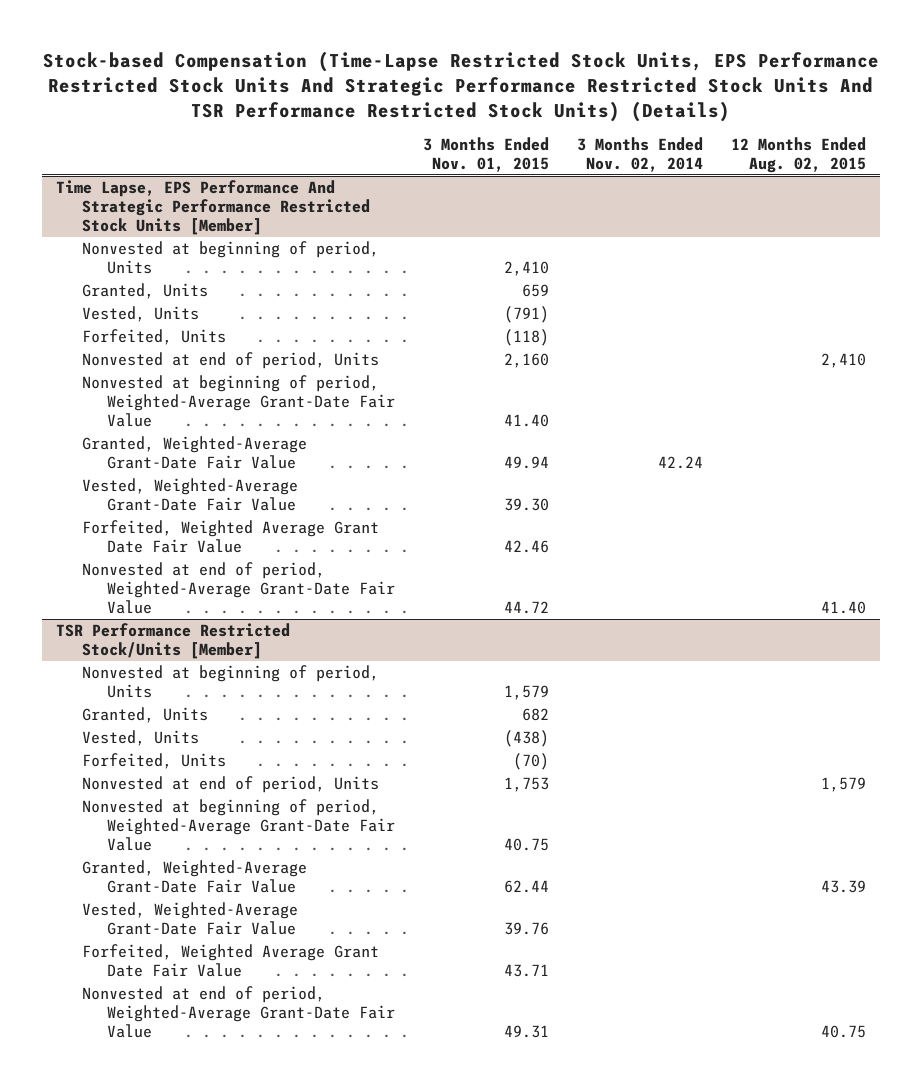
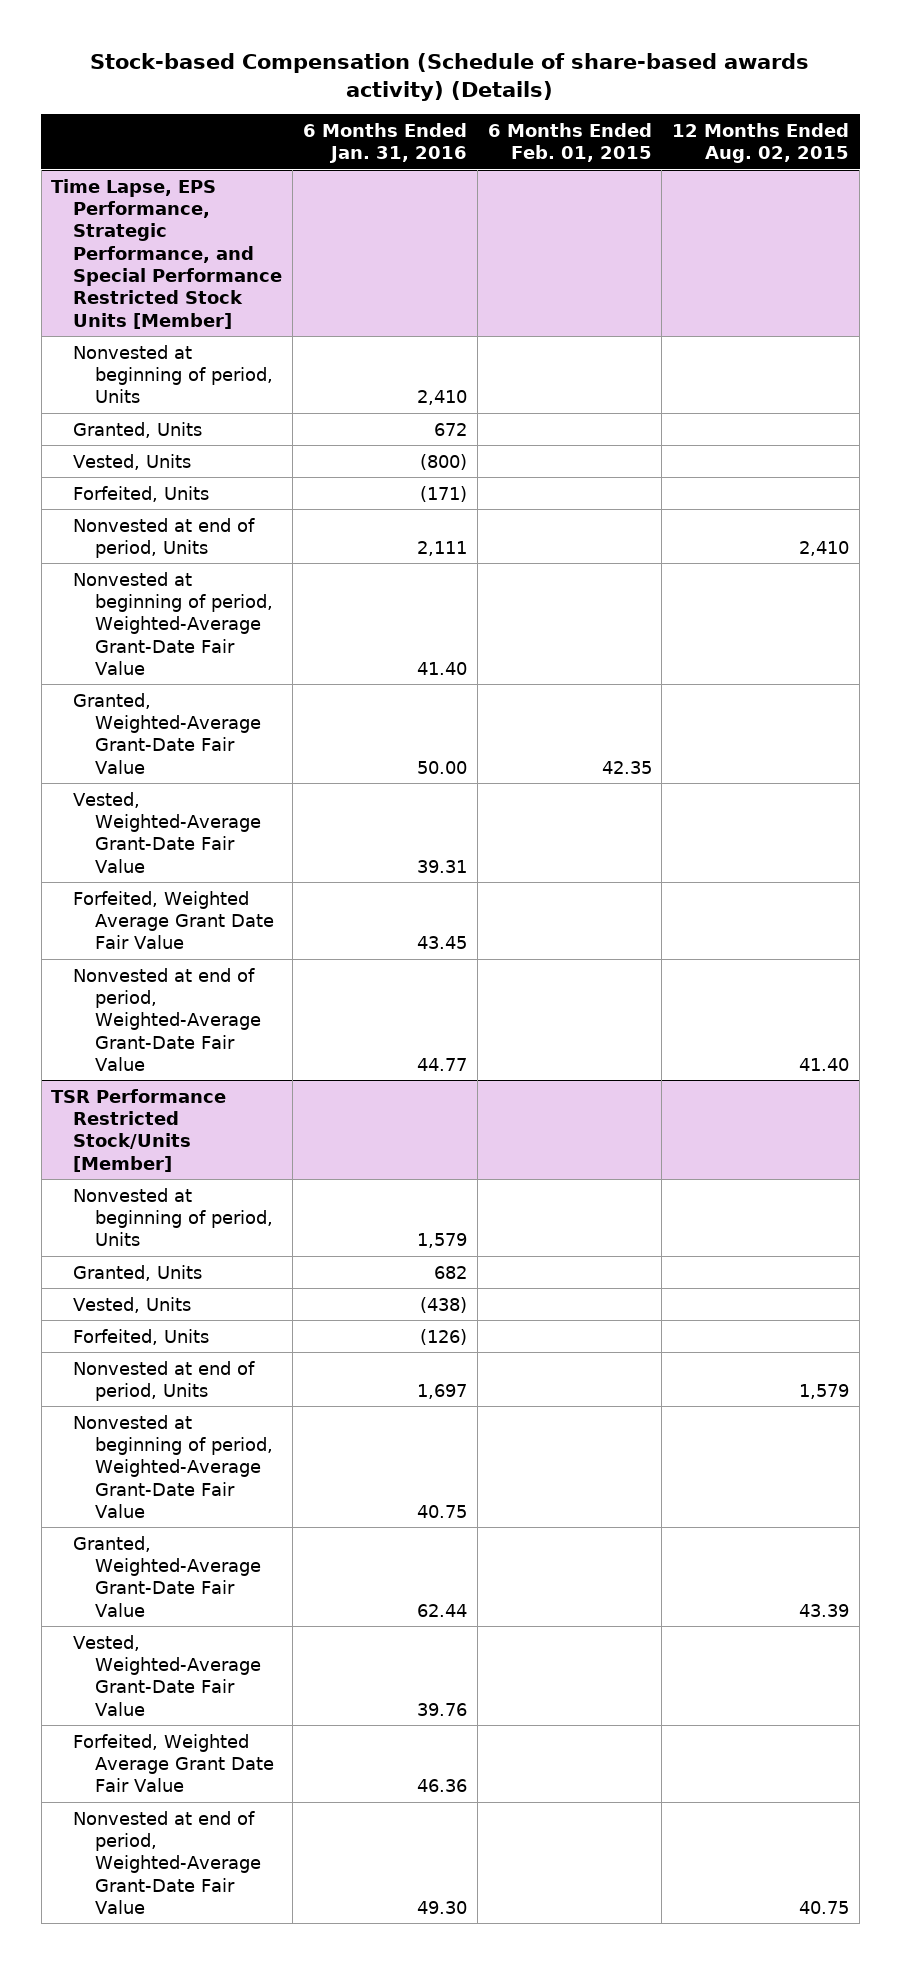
[43,51,880,122] Stock-based Compensation (Time-Lapse Restricted Stock Units, EPS Performance Restricted Stock Units And Strategic Performance Restricted Stock Units And TSR Performance Restricted Stock Units) (Details) -> [90,52,810,101] Stock-based Compensation (Schedule of share-based awards activity) (Details)
[423,136,550,172] 3 Months Ended Nov. 01, 2015 -> none
[577,136,704,172] 3 Months Ended Nov. 02, 2014 -> none
none -> [302,123,467,164] 6 Months Ended Jan. 31, 2016
none -> [487,123,652,163] 6 Months Ended Feb. 01, 2015
[56,180,370,235] Time Lapse, EPS Performance And Strategic Performance Restricted Stock Units [Member] -> [51,178,283,329] Time Lapse, EPS Performance, Strategic Performance, and Special Performance Restricted Stock Units [Member]

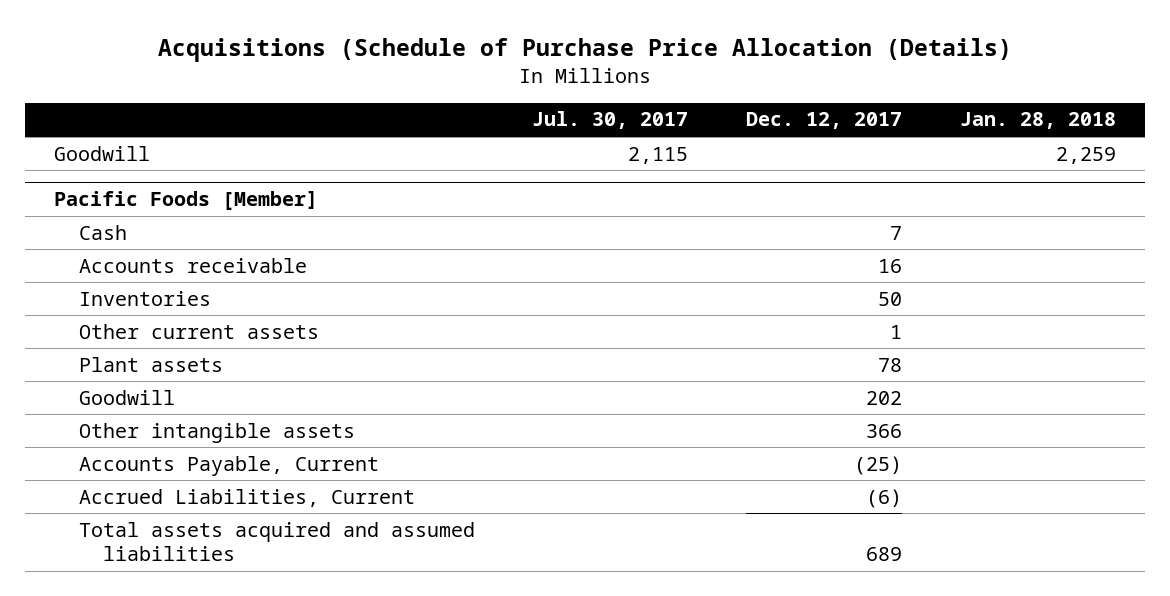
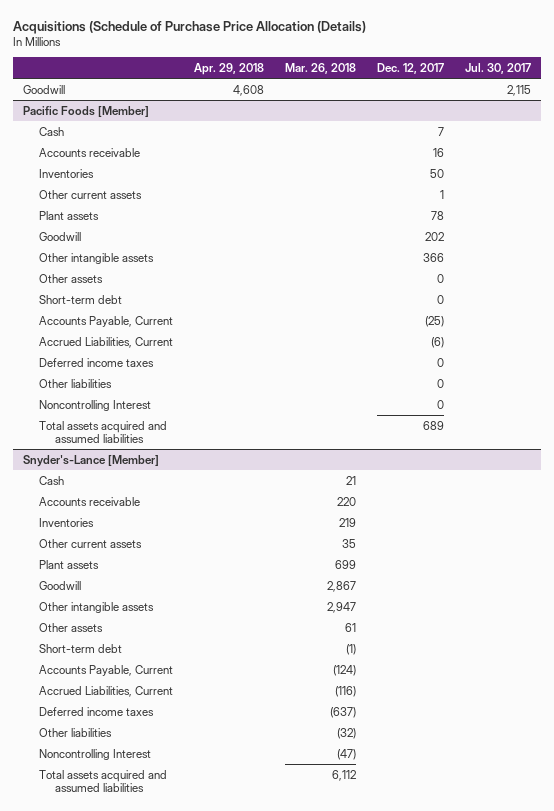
[960,112,1117,130] Jan. 28, 2018 -> none
none -> [194,62,265,75] Apr. 29, 2018
none -> [285,62,357,74] Mar. 26, 2018
none -> [39,273,104,283] Other assets
none -> [39,294,123,304] Short-term debt
none -> [39,357,155,367] Deferred income taxes
none -> [39,378,113,388] Other liabilities
none -> [39,399,152,411] Noncontrolling Interest
none -> [23,454,160,467] Snyder's-Lance [Member]
none -> [39,475,65,485] Cash
none -> [39,496,141,506] Accounts receivable
none -> [39,517,95,527] Inventories
none -> [39,538,143,548] Other current assets
none -> [39,559,100,569] Plant assets
none -> [39,580,82,590] Goodwill
none -> [39,601,155,613] Other intangible assets
none -> [39,622,104,632] Other assets
none -> [39,643,123,653] Short-term debt
none -> [39,664,174,676] Accounts Payable, Current
none -> [39,685,174,697] Accrued Liabilities, Current
none -> [39,706,155,716] Deferred income taxes
none -> [39,727,113,737] Other liabilities
none -> [39,748,152,760] Noncontrolling Interest
none -> [39,769,168,793] Total assets acquired and assumed liabilities

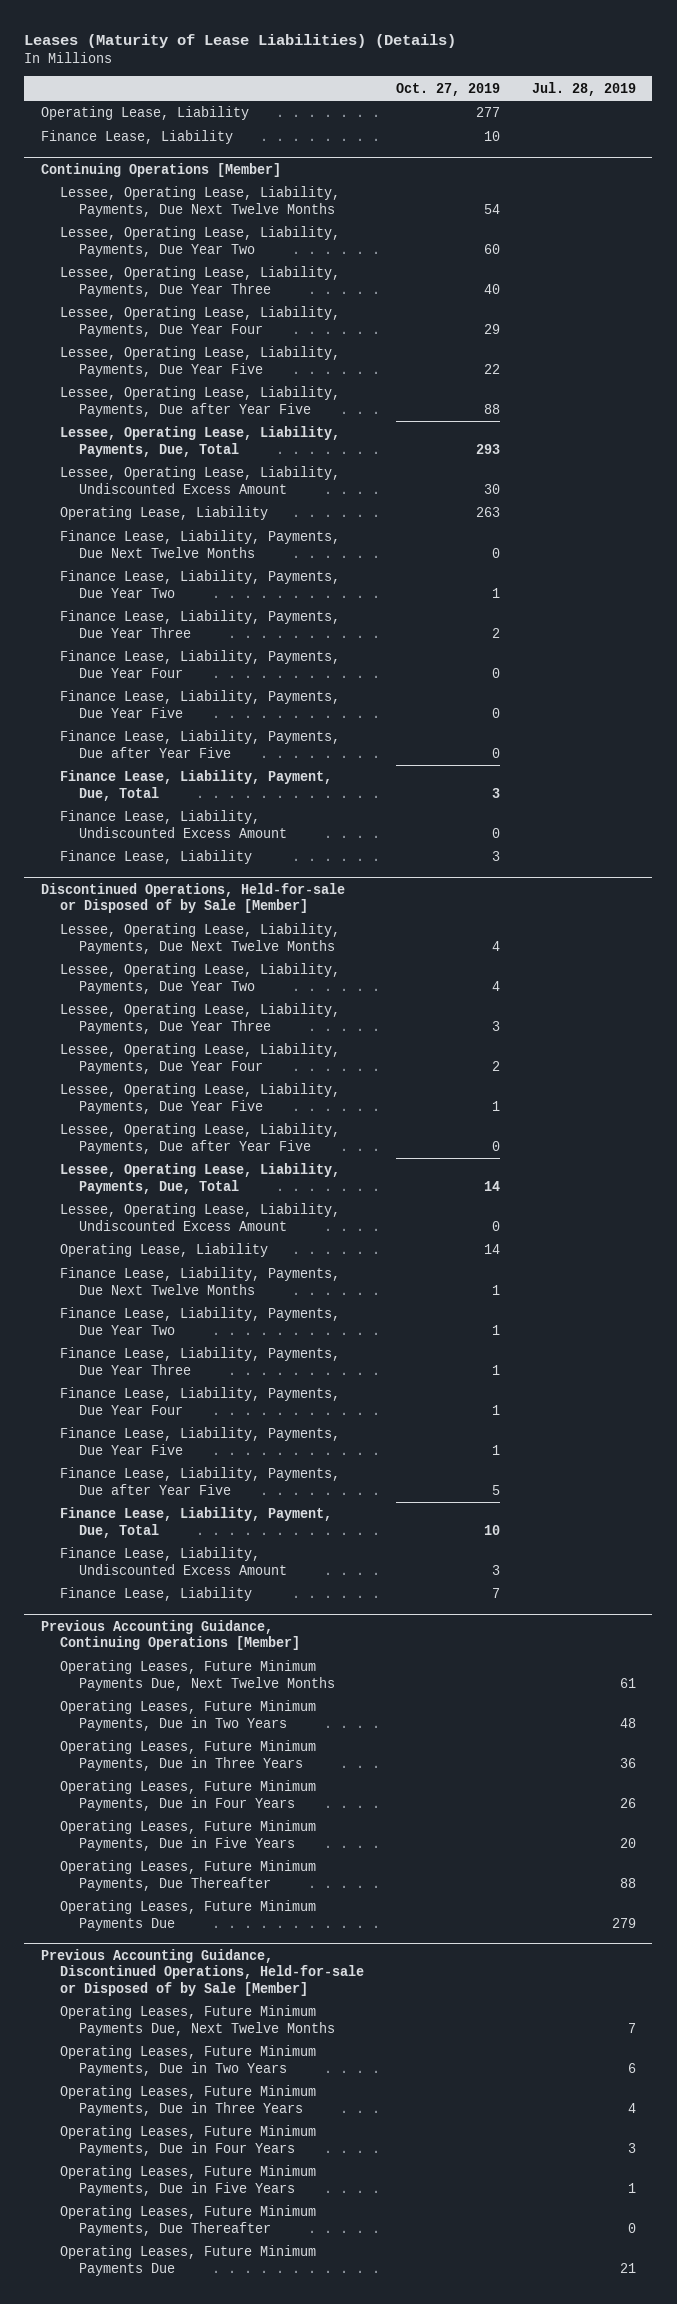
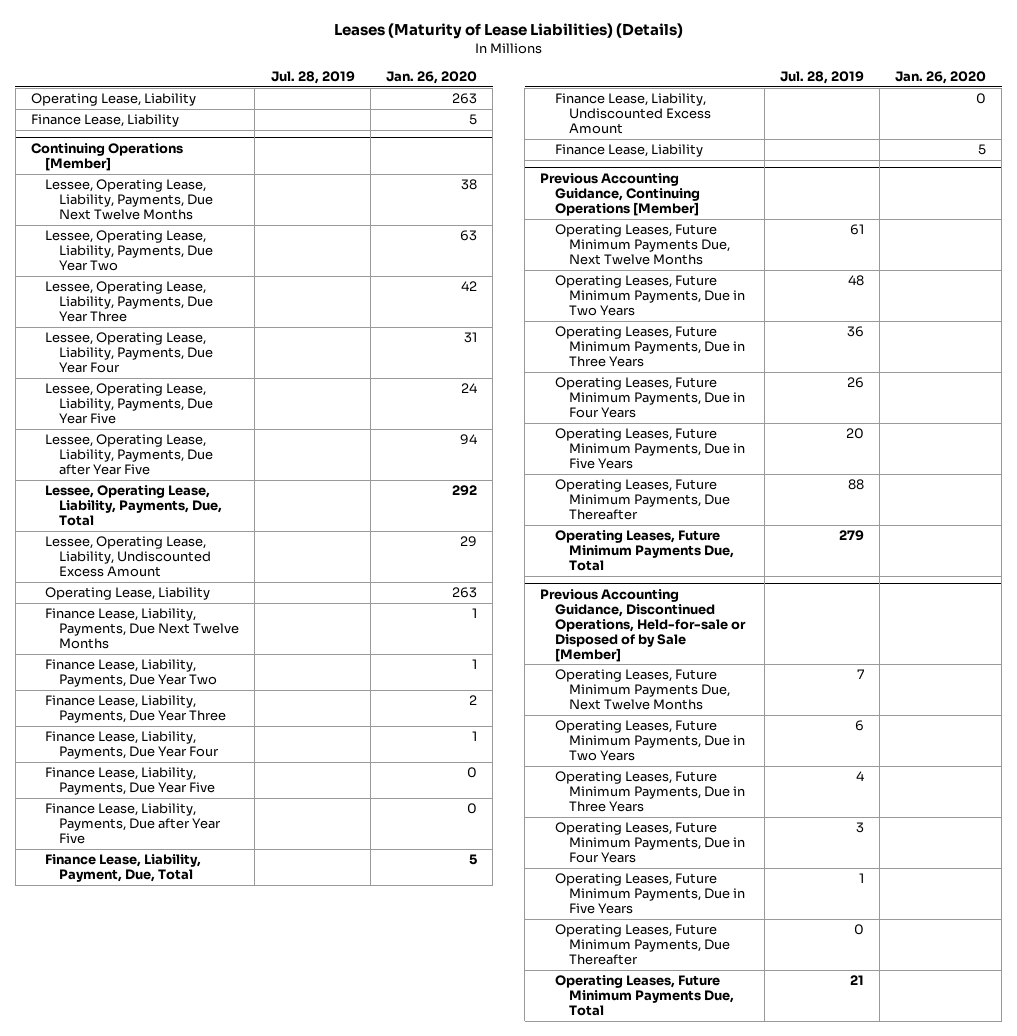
[396,82,501,96] Oct. 27, 2019 -> none
none -> [385,71,477,85] Jan. 26, 2020
[40,882,345,914] Discontinued Operations, Held-for-sale or Disposed of by Sale [Member] -> none
[59,923,340,954] Lessee, Operating Lease, Liability, Payments, Due Next Twelve Months -> none
[59,963,340,994] Lessee, Operating Lease, Liability, Payments, Due Year Two -> none
[59,1003,340,1034] Lessee, Operating Lease, Liability, Payments, Due Year Three -> none
[59,1043,340,1074] Lessee, Operating Lease, Liability, Payments, Due Year Four -> none
[59,1083,340,1114] Lessee, Operating Lease, Liability, Payments, Due Year Five -> none
[59,1123,340,1154] Lessee, Operating Lease, Liability, Payments, Due after Year Five -> none
[59,1163,340,1194] Lessee, Operating Lease, Liability, Payments, Due, Total -> none
[59,1203,340,1231] Lessee, Operating Lease, Liability, Undiscounted Excess Amount -> none
[59,1243,268,1258] Operating Lease, Liability -> none
[59,1267,340,1295] Finance Lease, Liability, Payments, Due Next Twelve Months -> none
[59,1307,340,1335] Finance Lease, Liability, Payments, Due Year Two -> none
[59,1347,340,1375] Finance Lease, Liability, Payments, Due Year Three -> none
[59,1387,340,1415] Finance Lease, Liability, Payments, Due Year Four -> none
[59,1427,340,1455] Finance Lease, Liability, Payments, Due Year Five -> none
[59,1467,340,1495] Finance Lease, Liability, Payments, Due after Year Five -> none
[59,1507,332,1538] Finance Lease, Liability, Payment, Due, Total -> none
[59,1547,288,1575] Finance Lease, Liability, Undiscounted Excess Amount -> none
[59,1587,252,1602] Finance Lease, Liability -> none
[59,1900,316,1931] Operating Leases, Future Minimum Payments Due -> [554,530,734,572] Operating Leases, Future Minimum Payments Due, Total
[59,2245,316,2276] Operating Leases, Future Minimum Payments Due -> [554,975,734,1017] Operating Leases, Future Minimum Payments Due, Total

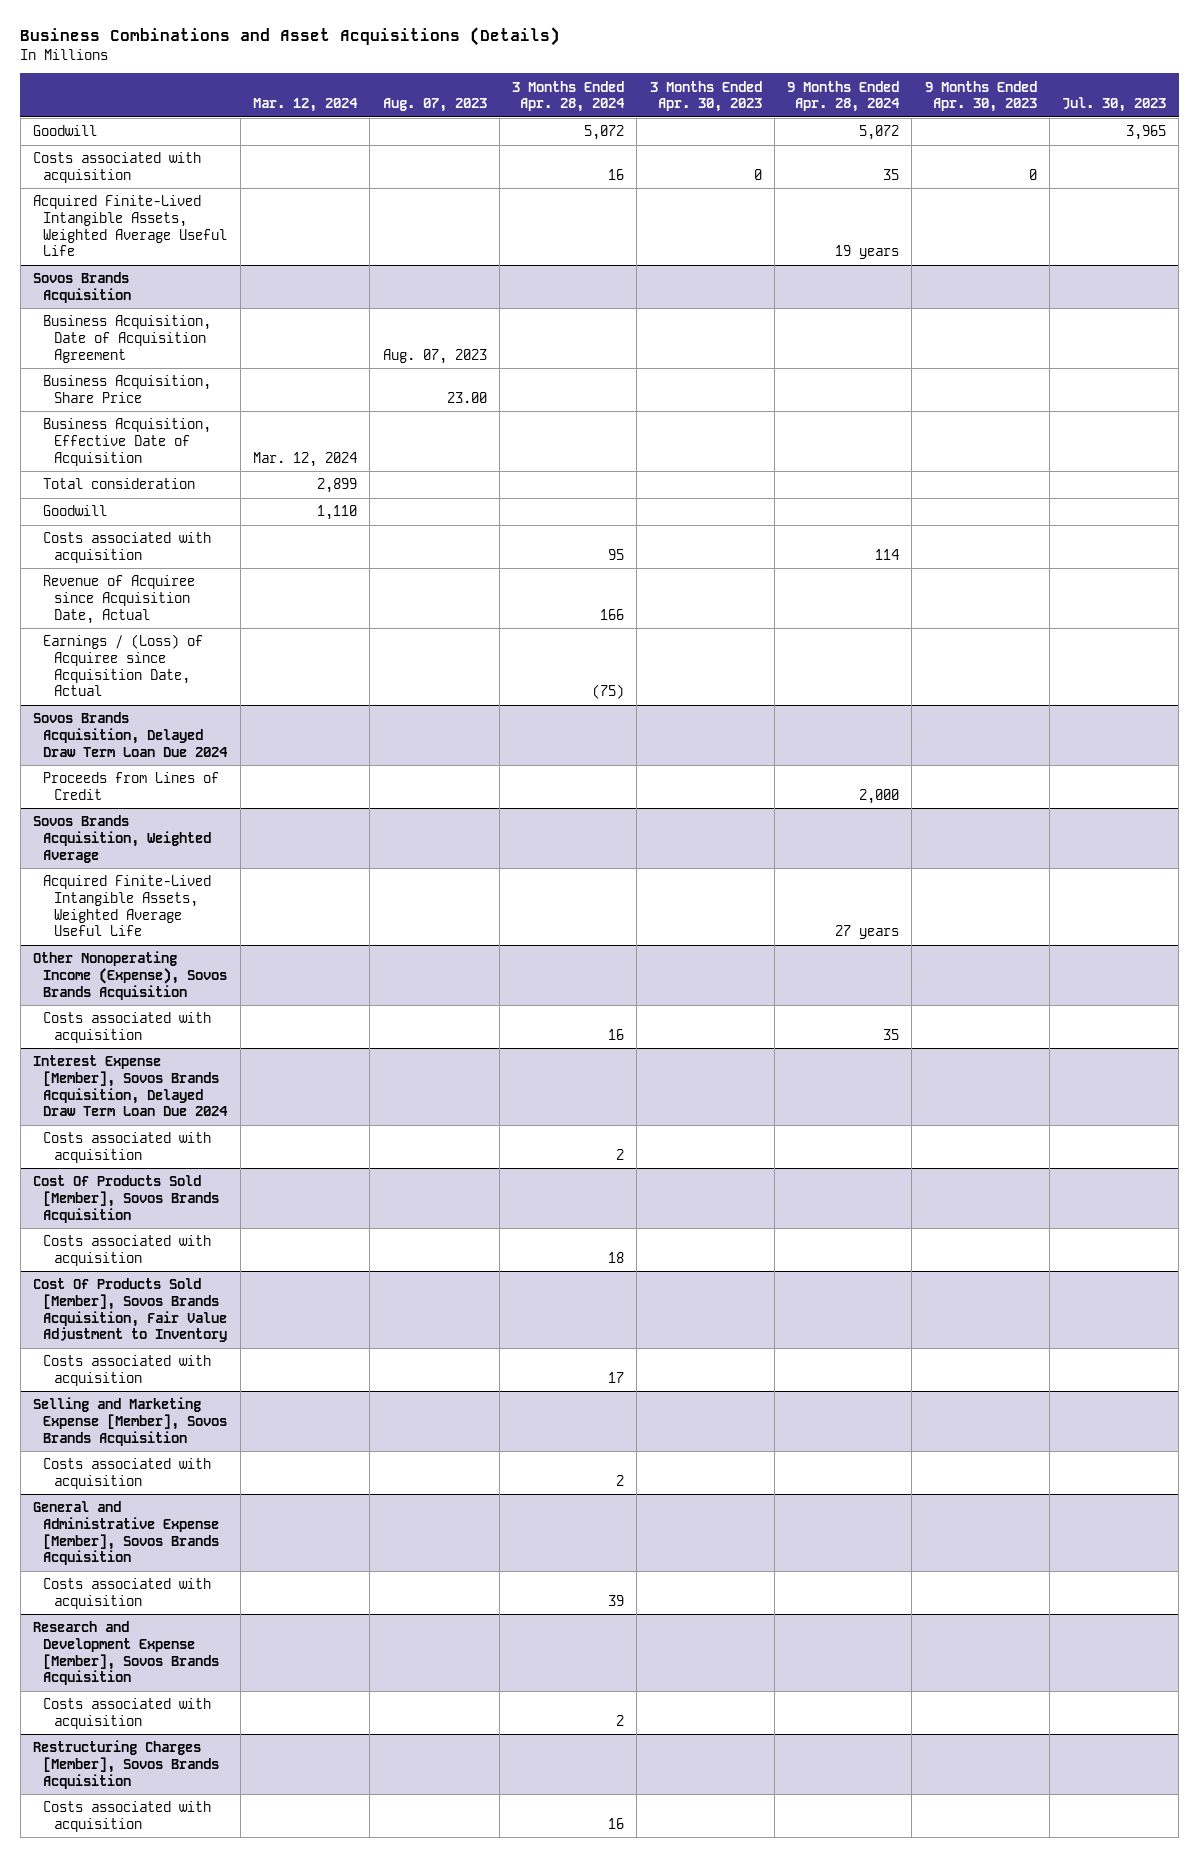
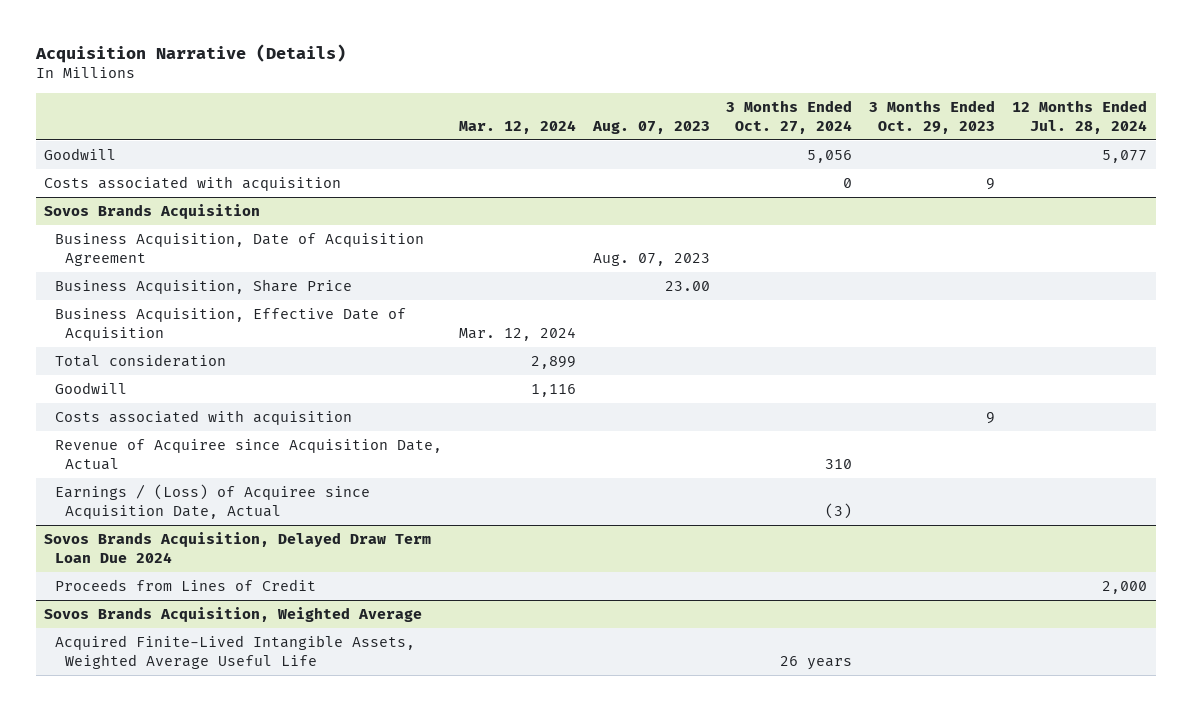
[20,27,561,47] Business Combinations and Asset Acquisitions (Details) -> [34,43,346,63] Acquisition Narrative (Details)
[512,80,626,113] 3 Months Ended Apr. 28, 2024 -> none
[649,80,762,113] 3 Months Ended Apr. 30, 2023 -> none
[787,80,901,113] 9 Months Ended Apr. 28, 2024 -> none
[924,80,1037,113] 9 Months Ended Apr. 30, 2023 -> none
[1062,97,1167,113] Jul. 30, 2023 -> none
none -> [726,99,853,134] 3 Months Ended Oct. 27, 2024
none -> [869,99,996,134] 3 Months Ended Oct. 29, 2023
none -> [1012,99,1148,134] 12 Months Ended Jul. 28, 2024
[32,195,228,257] Acquired Finite-Lived Intangible Assets, Weighted Average Useful Life -> none
[316,505,357,521] 1,110 -> [530,384,576,398] 1,116
[32,951,228,1000] Other Nonoperating Income (Expense), Sovos Brands Acquisition -> none
[43,1012,212,1043] Costs associated with acquisition -> none
[32,1055,229,1117] Interest Expense [Member], Sovos Brands Acquisition, Delayed Draw Term Loan Due 2024 -> none
[43,1132,212,1163] Costs associated with acquisition -> none
[32,1175,220,1223] Cost Of Products Sold [Member], Sovos Brands Acquisition -> none
[43,1235,212,1266] Costs associated with acquisition -> none
[32,1278,228,1343] Cost Of Products Sold [Member], Sovos Brands Acquisition, Fair Value Adjustment to Inventory -> none
[43,1355,212,1386] Costs associated with acquisition -> none
[32,1397,228,1446] Selling and Marketing Expense [Member], Sovos Brands Acquisition -> none
[43,1458,212,1489] Costs associated with acquisition -> none
[32,1501,220,1566] General and Administrative Expense [Member], Sovos Brands Acquisition -> none
[43,1578,212,1609] Costs associated with acquisition -> none
[32,1621,220,1686] Research and Development Expense [Member], Sovos Brands Acquisition -> none
[43,1698,212,1729] Costs associated with acquisition -> none
[32,1740,220,1789] Restructuring Charges [Member], Sovos Brands Acquisition -> none
[43,1801,212,1832] Costs associated with acquisition -> none

